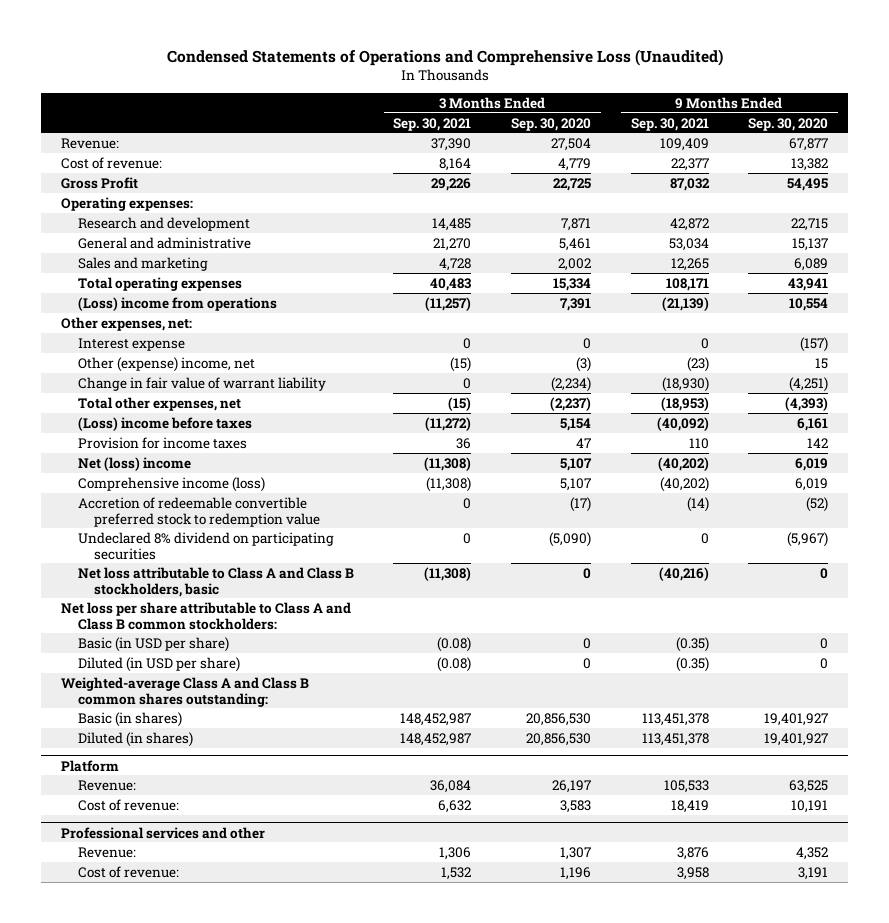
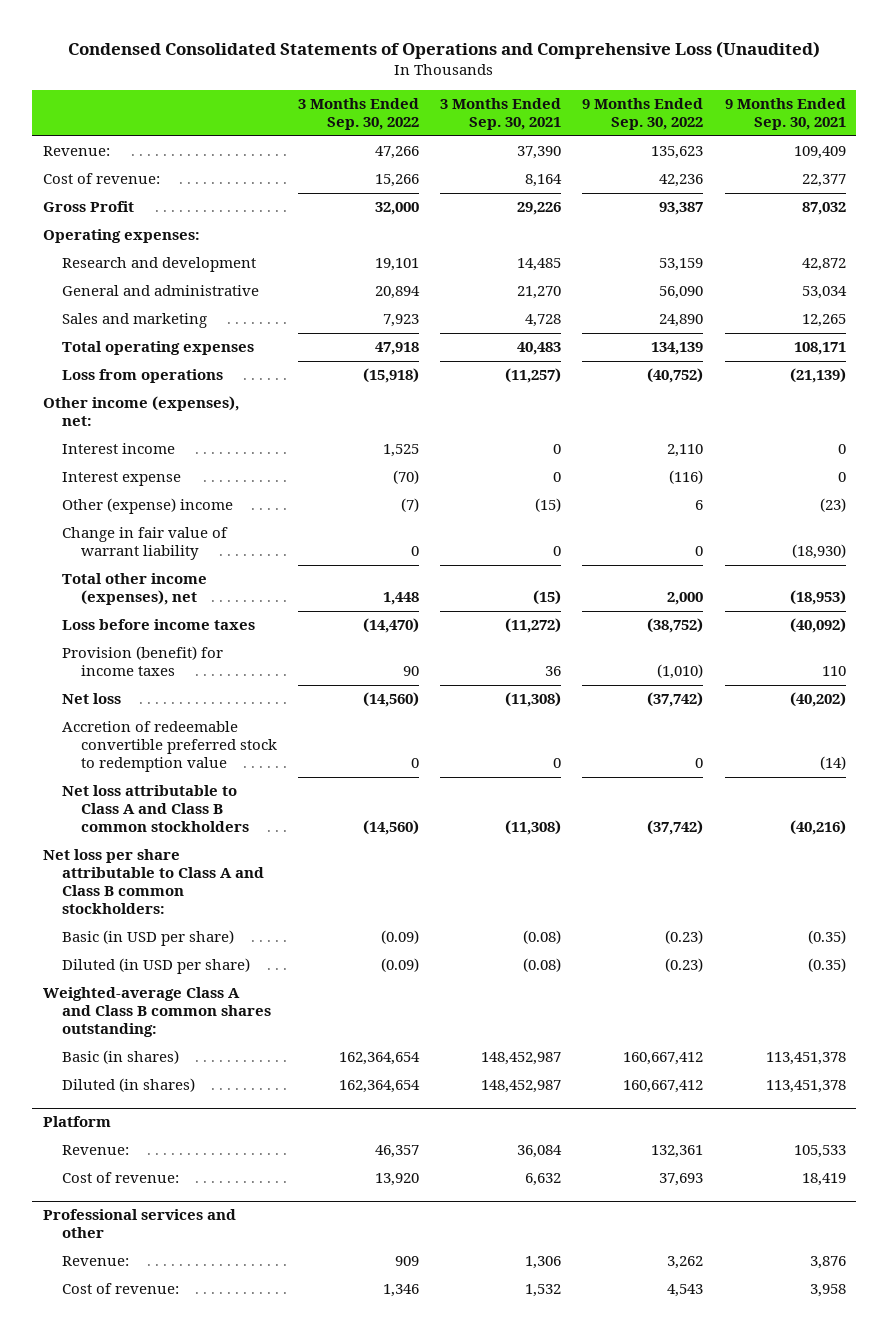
[166,49,723,67] Condensed Statements of Operations and Comprehensive Loss (Unaudited) -> [68,41,821,60] Condensed Consolidated Statements of Operations and Comprehensive Loss (Unaudited)
[511,117,592,131] Sep. 30, 2020 -> none
[748,117,829,131] Sep. 30, 2020 -> none
none -> [297,98,419,131] 3 Months Ended Sep. 30, 2022
none -> [582,98,704,131] 9 Months Ended Sep. 30, 2022
[77,296,277,311] (Loss) income from operations -> [61,369,223,384] Loss from operations
[61,316,193,331] Other expenses, net: -> [42,396,239,427] Other income (expenses), net:
none -> [61,443,175,455] Interest income
[77,356,255,372] Other (expense) income, net -> [61,498,233,515] Other (expense) income
[77,476,265,492] Comprehensive income (loss) -> none
[77,396,241,411] Total other expenses, net -> [61,573,207,606] Total other income (expenses), net
[77,416,252,431] (Loss) income before taxes -> [61,619,255,631] Loss before income taxes
[77,436,247,449] Provision for income taxes -> [61,646,223,677] Provision (benefit) for income taxes
[77,456,191,471] Net (loss) income -> [61,693,121,705] Net loss
[77,531,334,560] Undeclared 8% dividend on participating securities -> none
[77,566,354,597] Net loss attributable to Class A and Class B stockholders, basic -> [61,785,249,833] Net loss attributable to Class A and Class B common stockholders

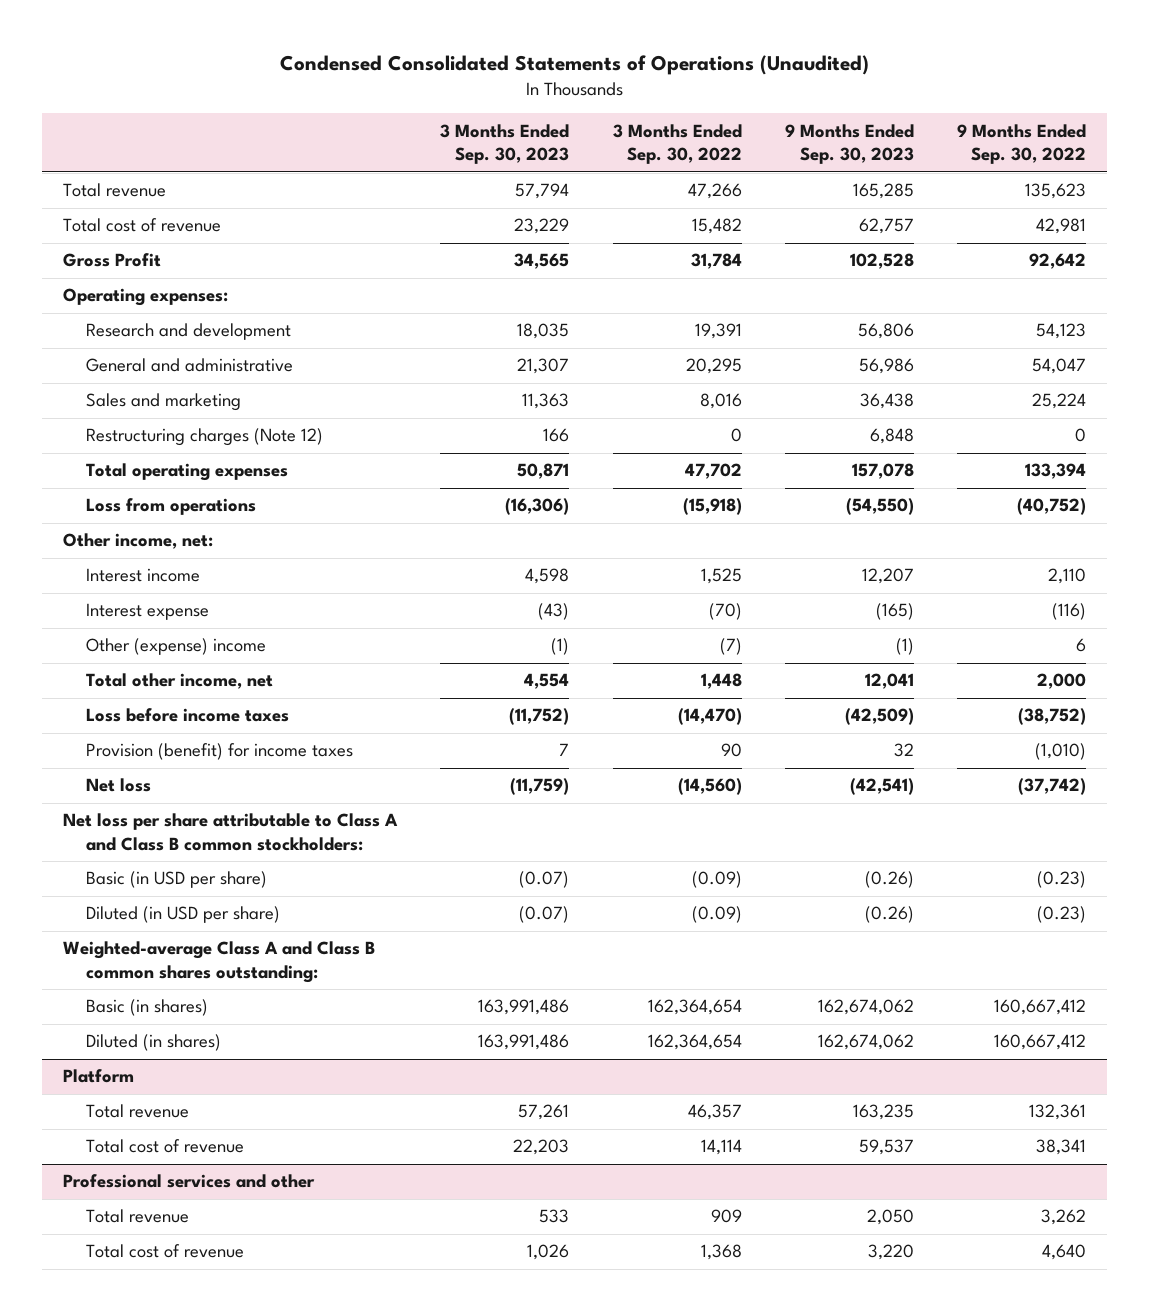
[68,41,821,60] Condensed Consolidated Statements of Operations and Comprehensive Loss (Unaudited) -> [279,55,869,76] Condensed Consolidated Statements of Operations (Unaudited)
[440,98,562,131] 3 Months Ended Sep. 30, 2021 -> none
[724,98,846,131] 9 Months Ended Sep. 30, 2021 -> none
none -> [440,123,570,165] 3 Months Ended Sep. 30, 2023
none -> [784,123,914,165] 9 Months Ended Sep. 30, 2023
[42,146,110,157] Revenue: -> [63,183,167,198] Total revenue
[42,173,160,185] Cost of revenue: -> [63,218,222,233] Total cost of revenue
[374,174,419,188] 15,266 -> [691,218,742,235] 15,482
[659,174,704,188] 42,236 -> [1035,218,1086,235] 42,981
[374,202,419,216] 32,000 -> [690,253,742,270] 31,784
[659,202,704,216] 93,387 -> [1028,253,1086,270] 92,642
[374,258,419,272] 19,101 -> [694,323,742,340] 19,391
[659,258,704,272] 53,159 -> [1035,323,1086,340] 54,123
[374,286,420,300] 20,894 -> [685,358,742,375] 20,295
[659,286,704,300] 56,090 -> [1031,358,1086,375] 54,047
[382,314,419,328] 7,923 -> [699,393,742,410] 8,016
[659,314,704,328] 24,890 -> [1031,393,1086,410] 25,224
none -> [85,428,323,447] Restructuring charges (Note 12)
[374,342,419,356] 47,918 -> [684,463,742,480] 47,702
[651,342,704,356] 134,139 -> [1024,463,1086,480] 133,394
[42,396,239,427] Other income (expenses), net: -> [63,533,214,550] Other income, net:
[61,527,228,561] Change in fair value of warrant liability -> none
[61,573,207,606] Total other income (expenses), net -> [85,673,273,690] Total other income, net
[61,721,277,773] Accretion of redeemable convertible preferred stock to redemption value -> none
[61,785,249,833] Net loss attributable to Class A and Class B common stockholders -> none
[61,1145,129,1156] Revenue: -> [85,1104,189,1119] Total revenue
[61,1172,179,1184] Cost of revenue: -> [85,1139,244,1154] Total cost of revenue
[374,1173,419,1187] 13,920 -> [700,1139,742,1156] 14,114
[659,1173,704,1187] 37,693 -> [1035,1139,1086,1156] 38,341
[61,1256,129,1267] Revenue: -> [85,1209,189,1224] Total revenue
[61,1283,179,1295] Cost of revenue: -> [85,1244,244,1259] Total cost of revenue
[382,1284,419,1298] 1,346 -> [700,1244,742,1261] 1,368
[667,1284,704,1298] 4,543 -> [1041,1244,1086,1261] 4,640

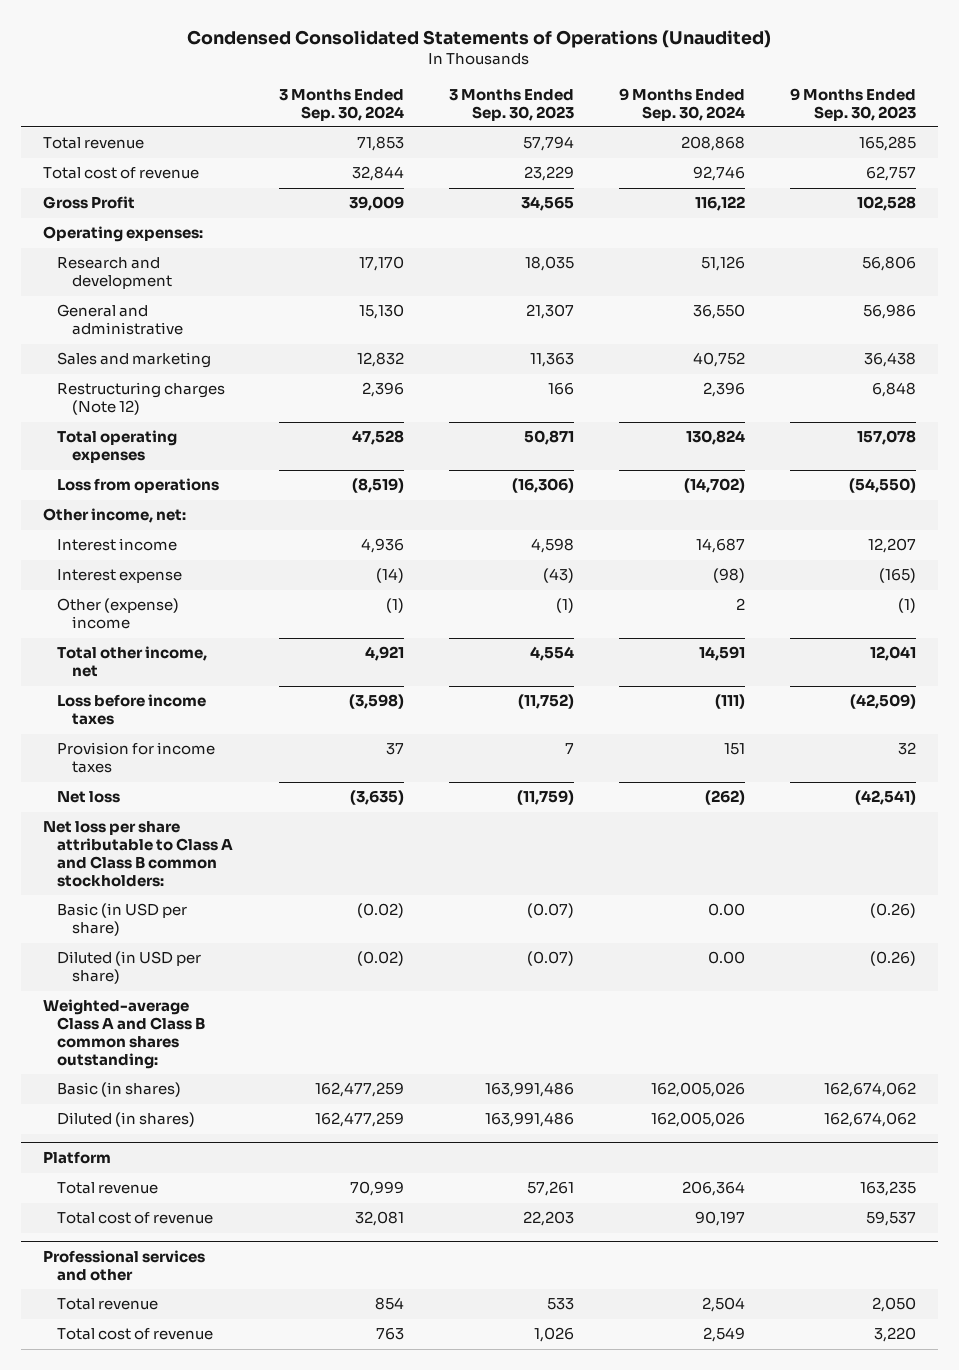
[612,123,742,165] 3 Months Ended Sep. 30, 2022 -> none
[956,123,1086,165] 9 Months Ended Sep. 30, 2022 -> none
none -> [278,88,404,121] 3 Months Ended Sep. 30, 2024
none -> [618,87,745,121] 9 Months Ended Sep. 30, 2024
[85,743,353,761] Provision (benefit) for income taxes -> [57,742,216,774] Provision for income taxes

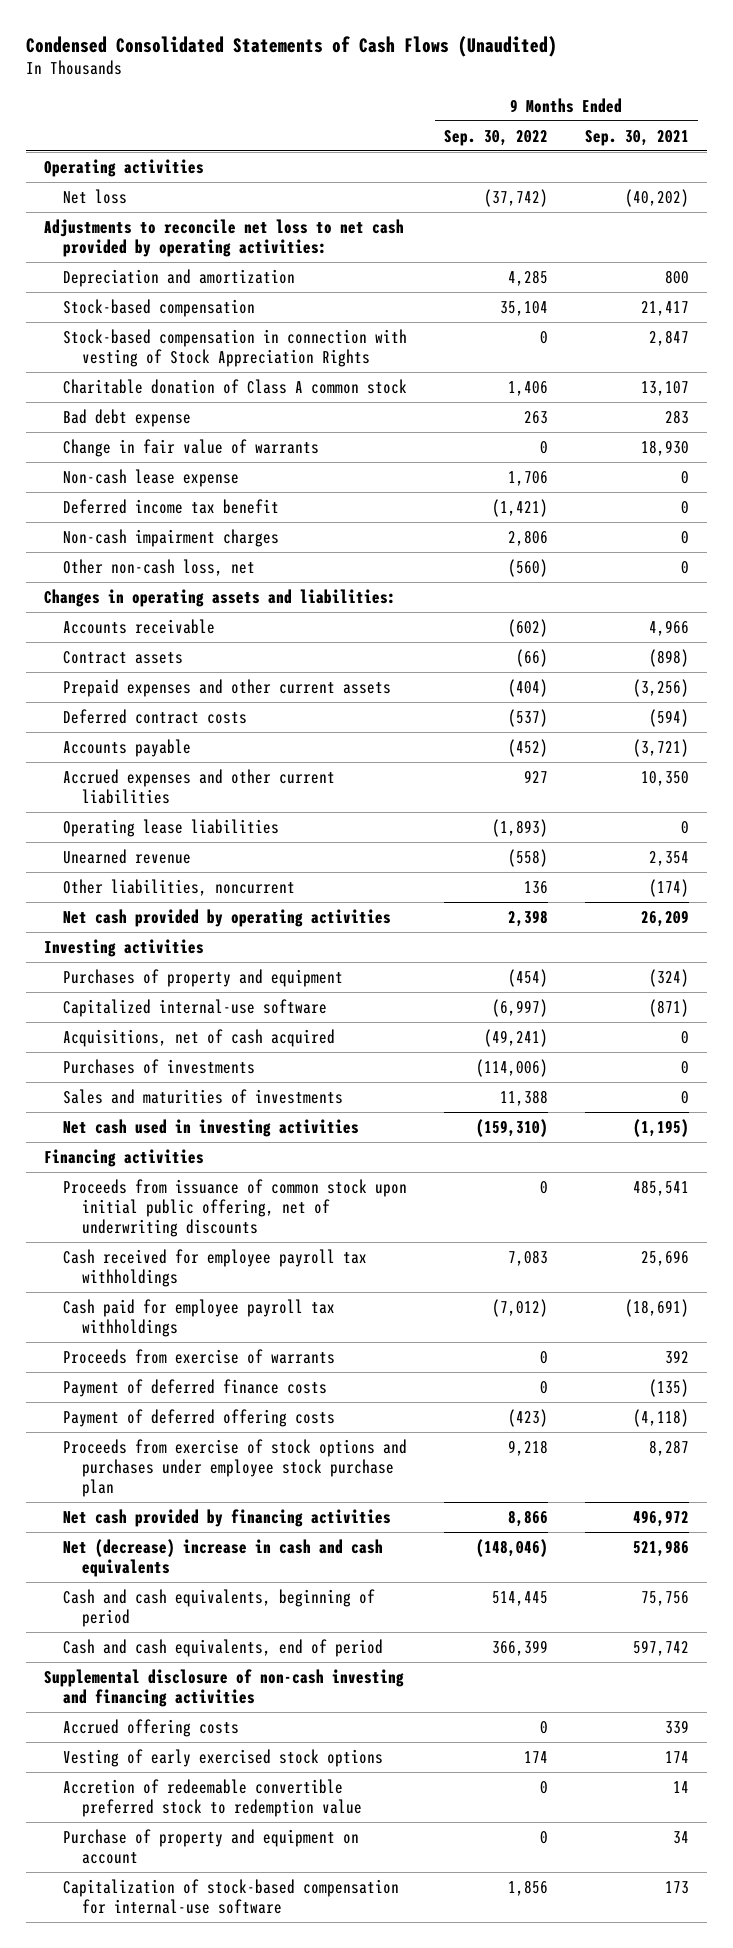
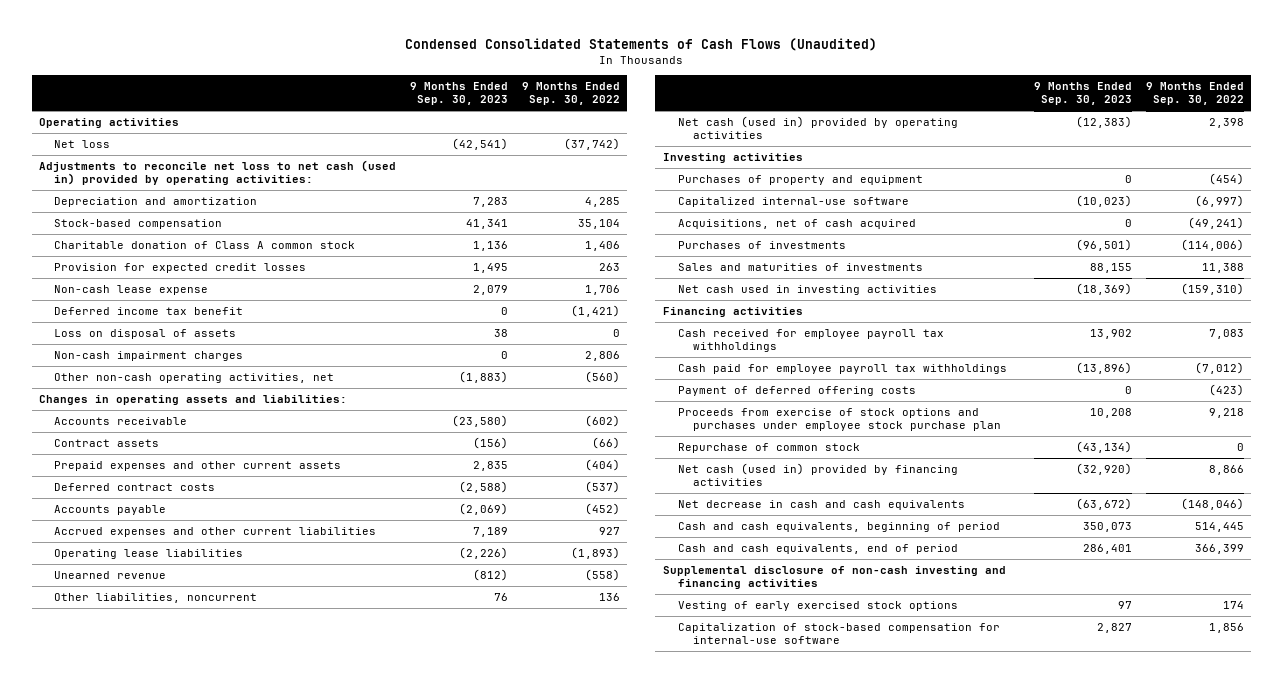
[584,129,689,146] Sep. 30, 2021 -> none
none -> [409,82,508,106] 9 Months Ended Sep. 30, 2023
[44,218,405,257] Adjustments to reconcile net loss to net cash provided by operating activities: -> [38,159,396,186] Adjustments to reconcile net loss to net cash (used in) provided by operating activities:
[62,328,407,367] Stock-based compensation in connection with vesting of Stock Appreciation Rights -> none
[62,438,319,457] Change in fair value of warrants -> none
[62,408,191,427] Bad debt expense -> [53,262,306,273] Provision for expected credit losses
none -> [53,328,236,339] Loss on disposal of assets
[62,558,255,576] Other non-cash loss, net -> [53,372,334,383] Other non-cash operating activities, net
[62,908,391,927] Net cash provided by operating activities -> [677,115,958,140] Net cash (used in) provided by operating activities
[62,1178,407,1237] Proceeds from issuance of common stock upon initial public offering, net of underwriting discounts -> none
[62,1348,335,1364] Proceeds from exercise of warrants -> none
[62,1378,327,1397] Payment of deferred finance costs -> none
none -> [677,442,860,453] Repurchase of common stock
[62,1508,391,1527] Net cash provided by financing activities -> [677,462,958,487] Net cash (used in) provided by financing activities
[62,1538,383,1577] Net (decrease) increase in cash and cash equivalents -> [677,499,965,510] Net decrease in cash and cash equivalents
[62,1718,239,1737] Accrued offering costs -> none
[62,1778,362,1817] Accretion of redeemable convertible preferred stock to redemption value -> none
[62,1828,359,1864] Purchase of property and equipment on account -> none

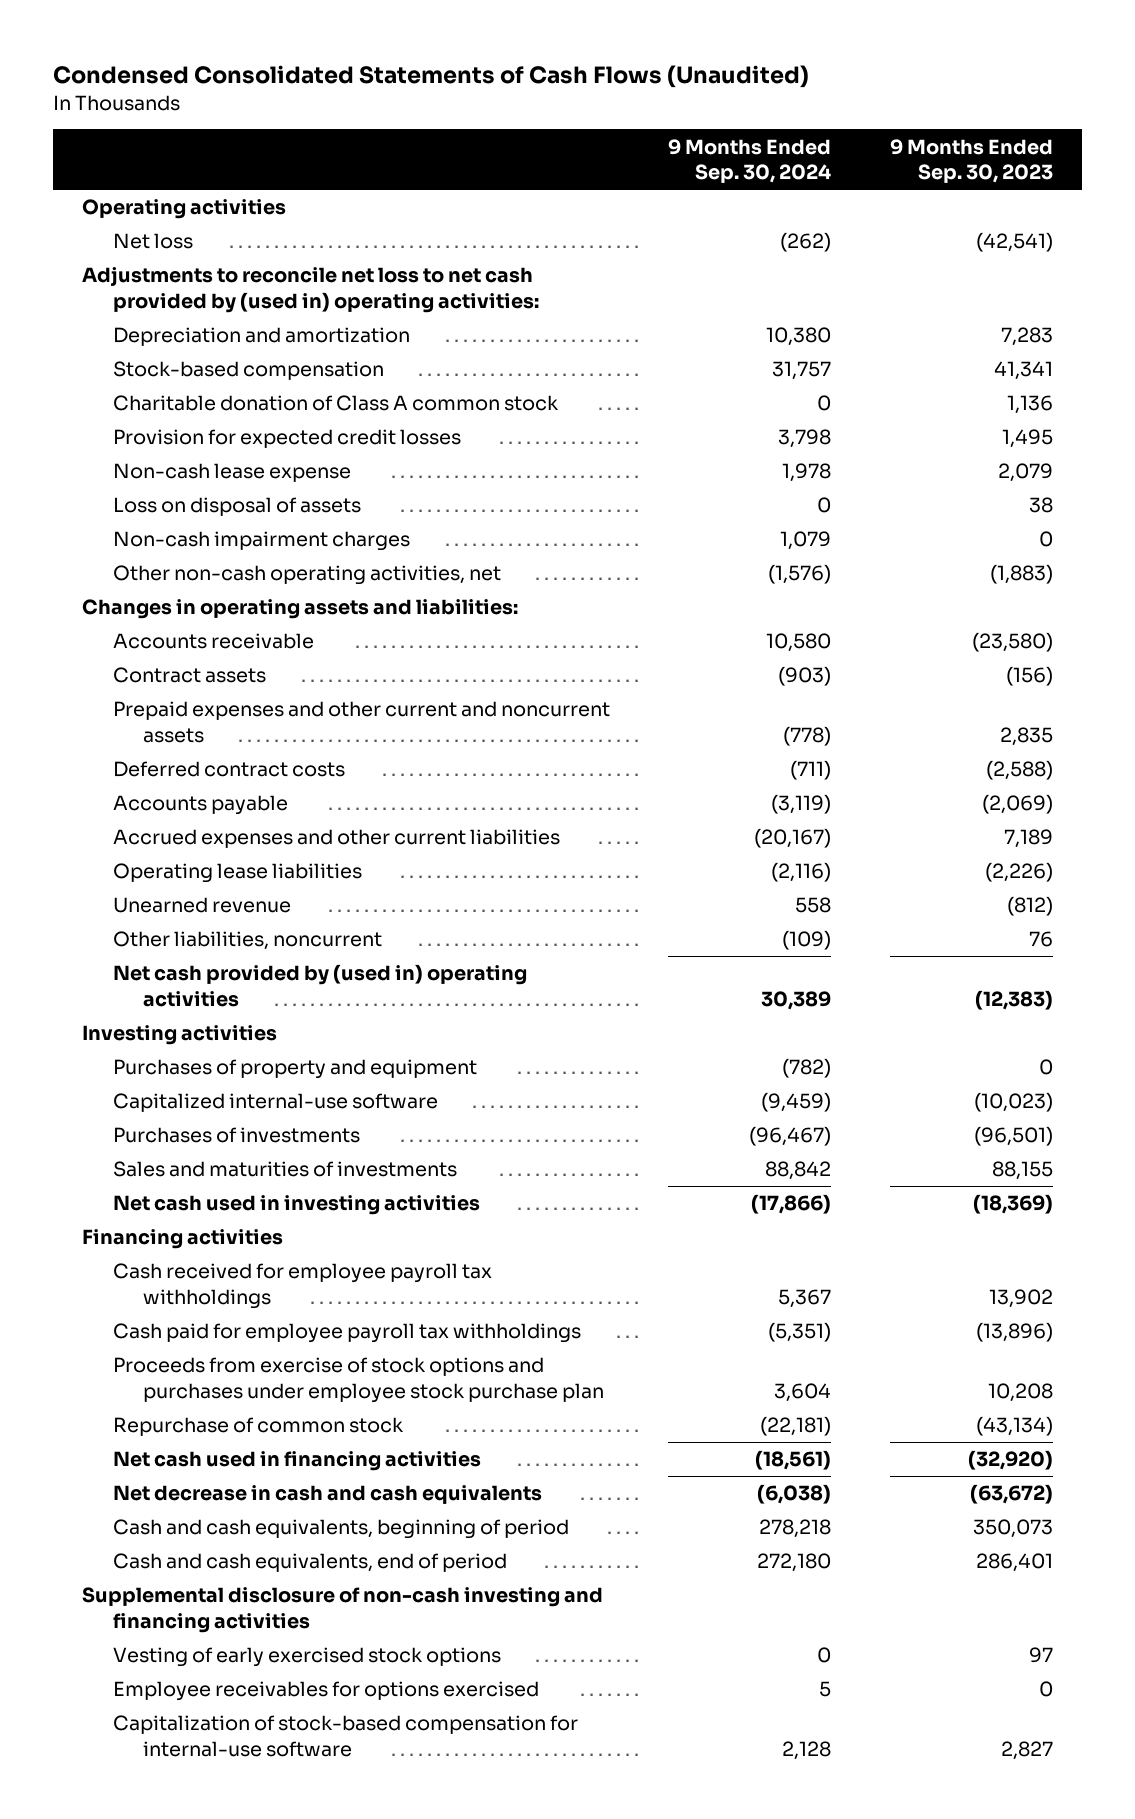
[522,82,621,106] 9 Months Ended Sep. 30, 2022 -> none
none -> [668,138,832,184] 9 Months Ended Sep. 30, 2024
[38,159,396,186] Adjustments to reconcile net loss to net cash (used in) provided by operating activities: -> [81,266,539,313] Adjustments to reconcile net loss to net cash provided by (used in) operating activities:
[53,306,243,315] Deferred income tax benefit -> none
[53,460,341,471] Prepaid expenses and other current assets -> [112,701,610,743] Prepaid expenses and other current and noncurrent assets
[677,115,958,140] Net cash (used in) provided by operating activities -> [112,964,527,1007] Net cash provided by (used in) operating activities
[677,218,916,229] Acquisitions, net of cash acquired -> none
[677,385,916,396] Payment of deferred offering costs -> none
[677,462,958,487] Net cash (used in) provided by financing activities -> [112,1451,481,1472] Net cash used in financing activities
none -> [112,1681,539,1702] Employee receivables for options exercised

